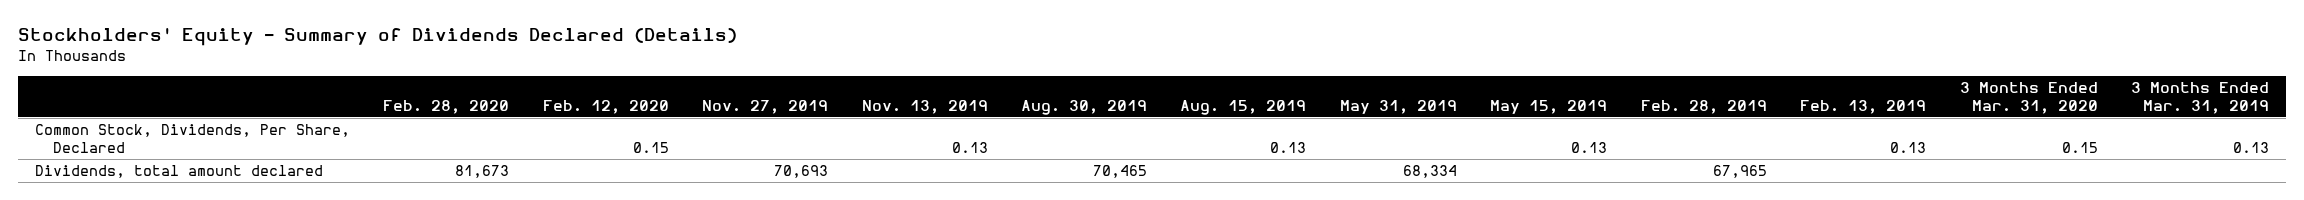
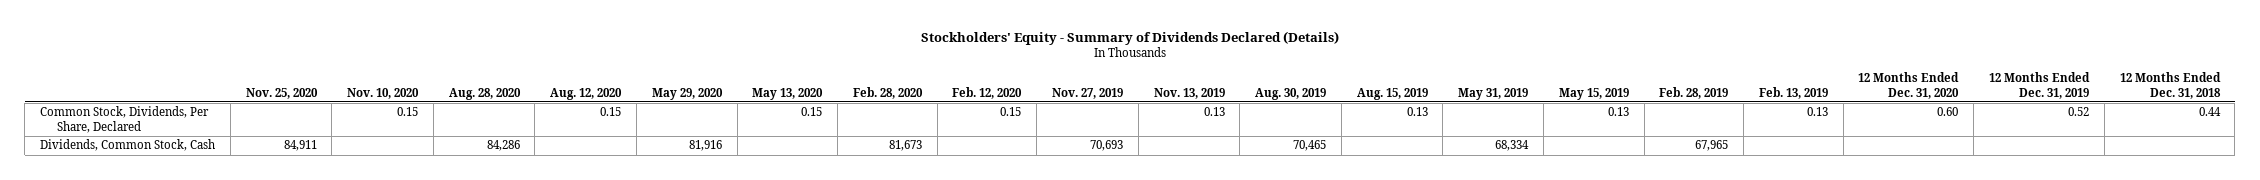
[1959,81,2098,115] 3 Months Ended Mar. 31, 2020 -> none
[2131,81,2270,115] 3 Months Ended Mar. 31, 2019 -> none
none -> [245,87,318,99] Nov. 25, 2020
none -> [347,87,420,99] Nov. 10, 2020
none -> [448,87,521,100] Aug. 28, 2020
none -> [550,87,623,100] Aug. 12, 2020
none -> [651,87,723,100] May 29, 2020
none -> [752,87,824,100] May 13, 2020
none -> [1858,72,1960,99] 12 Months Ended Dec. 31, 2020
none -> [1989,72,2091,99] 12 Months Ended Dec. 31, 2019
none -> [2119,72,2221,99] 12 Months Ended Dec. 31, 2018
[34,164,323,178] Dividends, total amount declared -> [40,139,216,152] Dividends, Common Stock, Cash

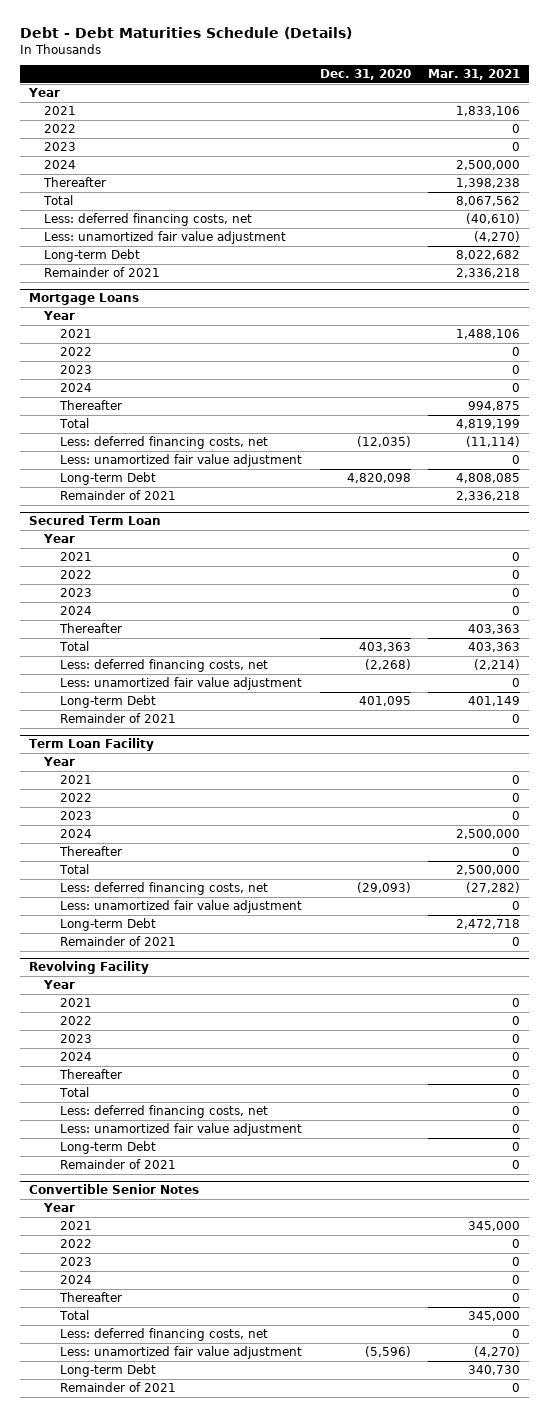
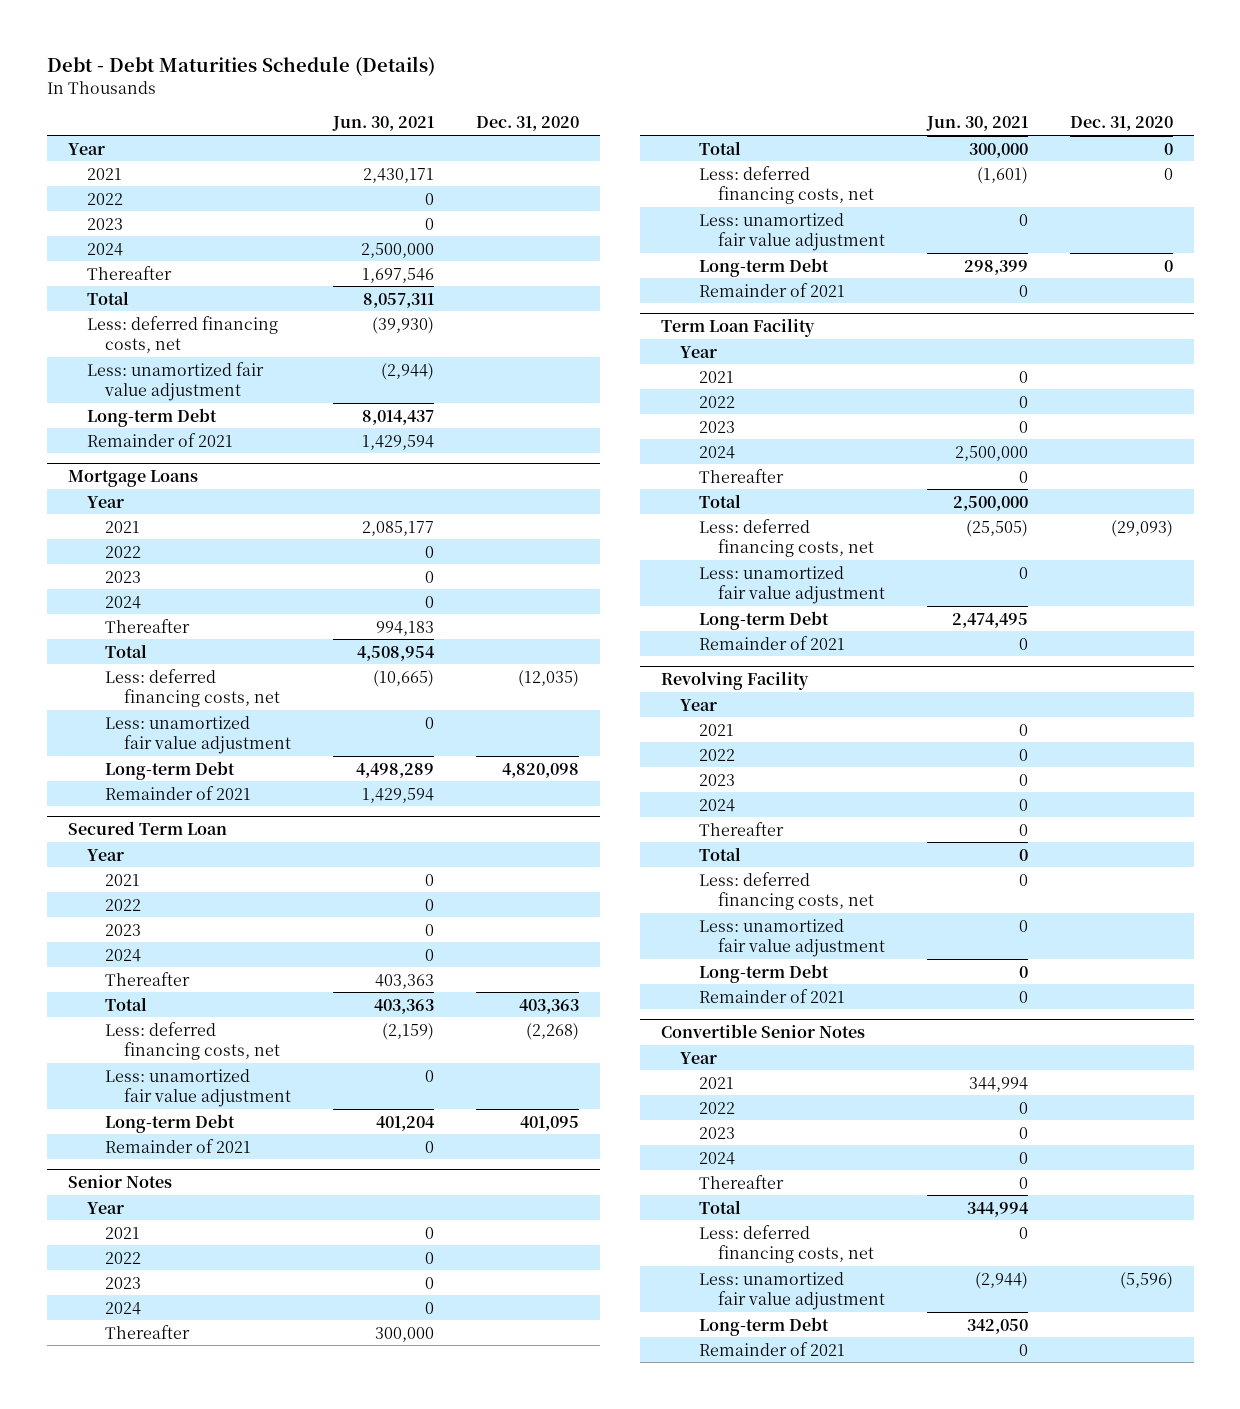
[428,69,521,81] Mar. 31, 2021 -> none
none -> [332,116,435,132] Jun. 30, 2021
none -> [67,1174,172,1188] Senior Notes
none -> [86,1201,124,1214] Year
none -> [105,1226,141,1239] 2021
none -> [105,1251,142,1264] 2022
none -> [105,1276,142,1289] 2023
none -> [105,1301,142,1315] 2024
none -> [105,1324,191,1339] Thereafter
none -> [698,140,741,155] Total
none -> [698,165,874,205] Less: deferred financing costs, net
none -> [698,212,885,252] Less: unamortized fair value adjustment
none -> [698,257,829,277] Long-term Debt
none -> [698,282,845,297] Remainder of 2021

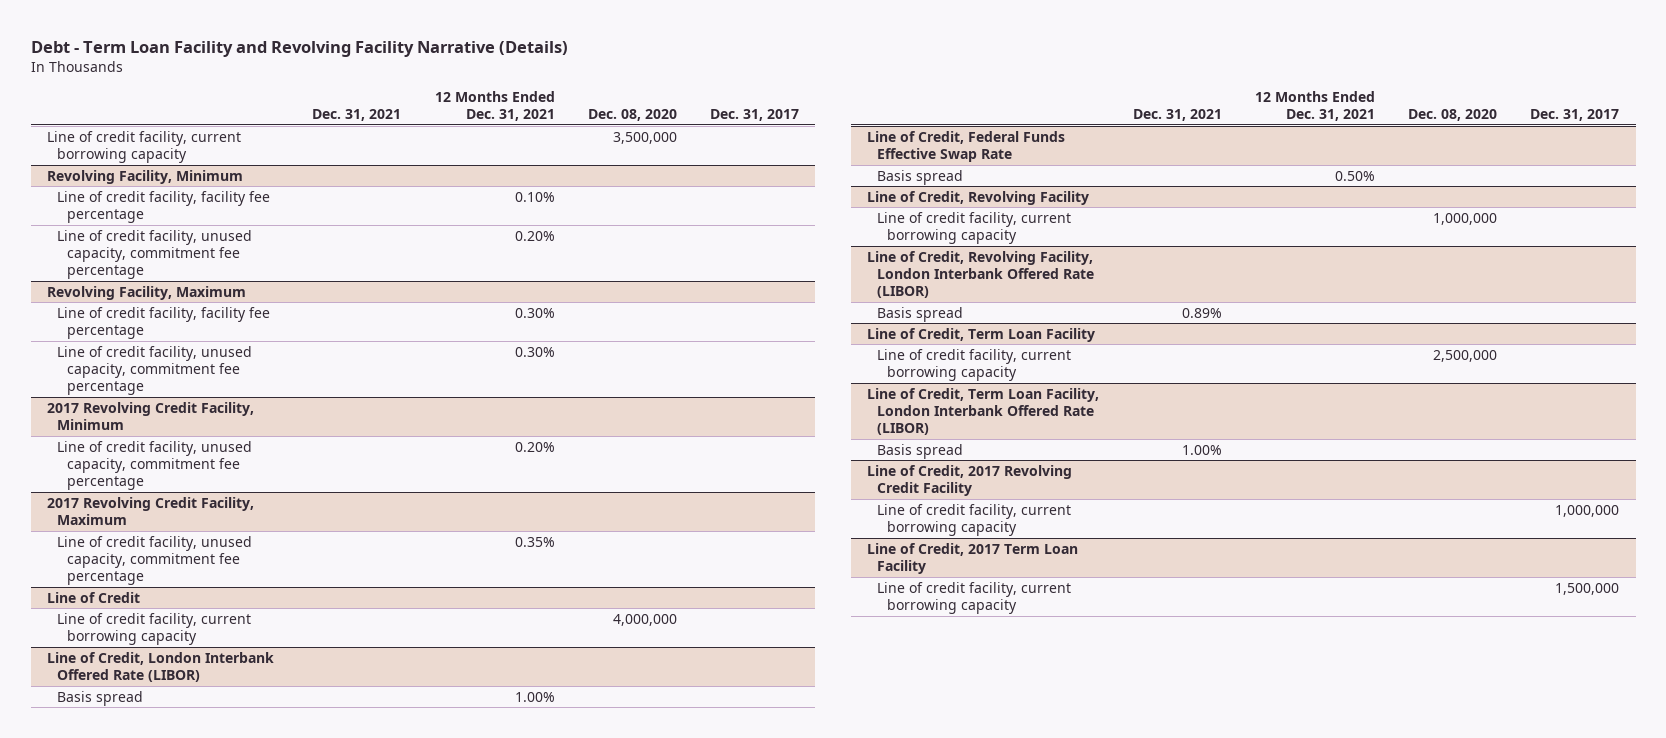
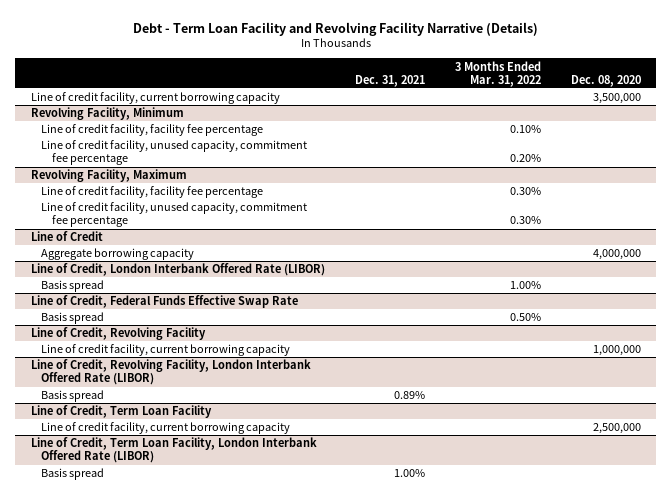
[434,90,555,121] 12 Months Ended Dec. 31, 2021 -> none
[709,108,799,121] Dec. 31, 2017 -> none
none -> [454,60,541,87] 3 Months Ended Mar. 31, 2022
[47,401,255,430] 2017 Revolving Credit Facility, Minimum -> none
[57,440,253,491] Line of credit facility, unused capacity, commitment fee percentage -> none
[47,496,255,525] 2017 Revolving Credit Facility, Maximum -> none
[57,535,253,586] Line of credit facility, unused capacity, commitment fee percentage -> none
[57,612,252,645] Line of credit facility, current borrowing capacity -> none
none -> [41,248,195,261] Aggregate borrowing capacity
[867,464,1073,496] Line of Credit, 2017 Revolving Credit Facility -> none
[877,503,1072,536] Line of credit facility, current borrowing capacity -> none
[867,542,1079,574] Line of Credit, 2017 Term Loan Facility -> none
[877,581,1072,614] Line of credit facility, current borrowing capacity -> none

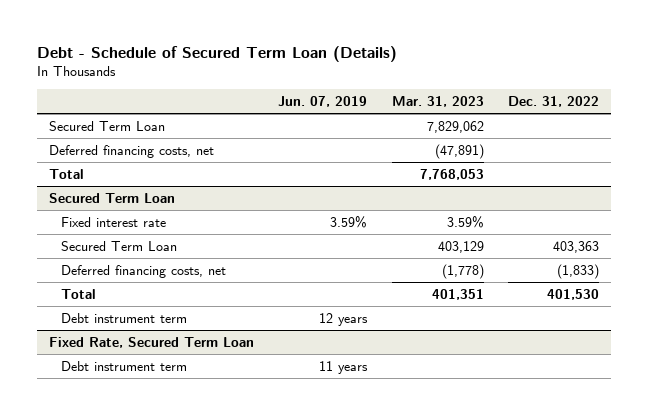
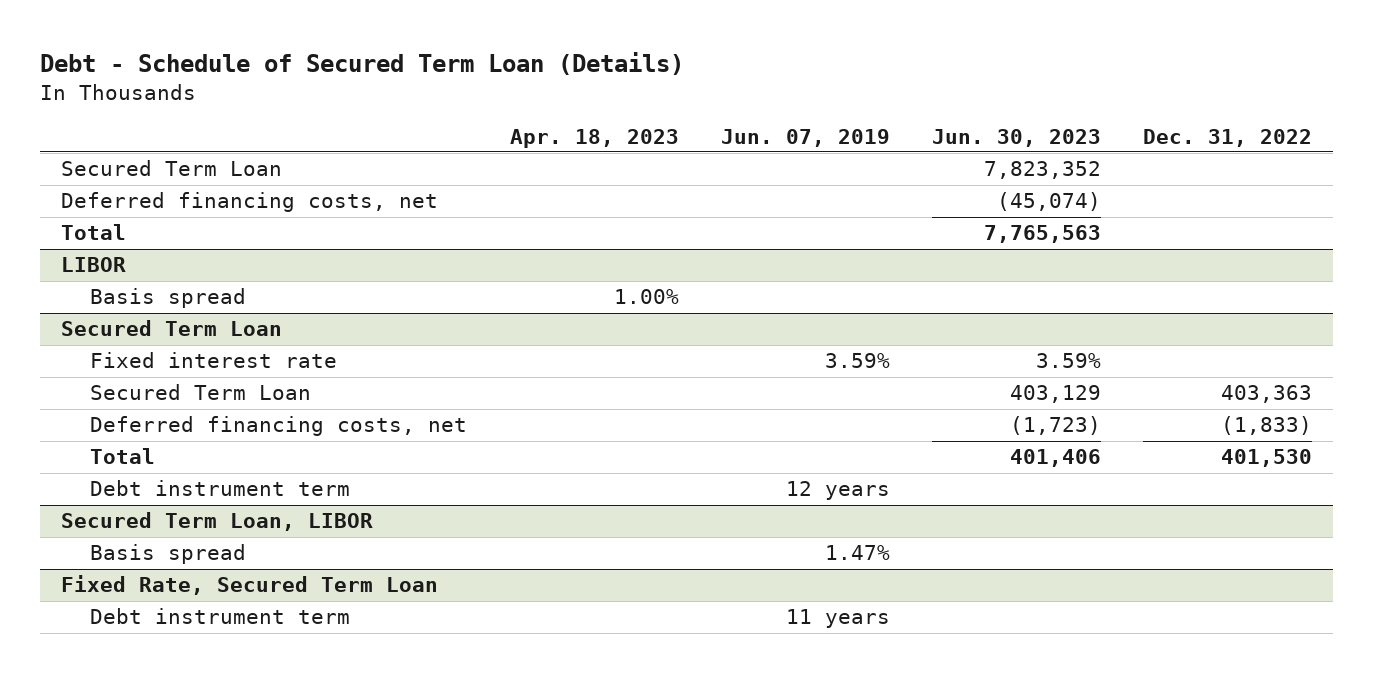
[391,95,484,107] Mar. 31, 2023 -> none
none -> [509,128,679,148] Apr. 18, 2023
none -> [931,128,1101,147] Jun. 30, 2023
none -> [61,257,127,273] LIBOR
none -> [90,288,247,309] Basis spread
none -> [61,512,374,532] Secured Term Loan, LIBOR
none -> [90,544,247,565] Basis spread

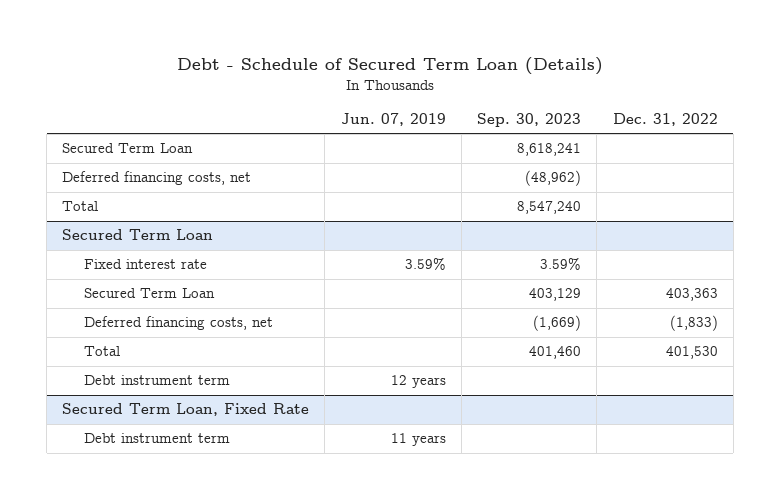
[509,128,679,148] Apr. 18, 2023 -> none
[931,128,1101,147] Jun. 30, 2023 -> none
none -> [477,113,582,128] Sep. 30, 2023
[61,257,127,273] LIBOR -> none
[90,288,247,309] Basis spread -> none
[61,512,374,532] Secured Term Loan, LIBOR -> none
[90,544,247,565] Basis spread -> none
[61,575,439,596] Fixed Rate, Secured Term Loan -> [62,403,310,417] Secured Term Loan, Fixed Rate

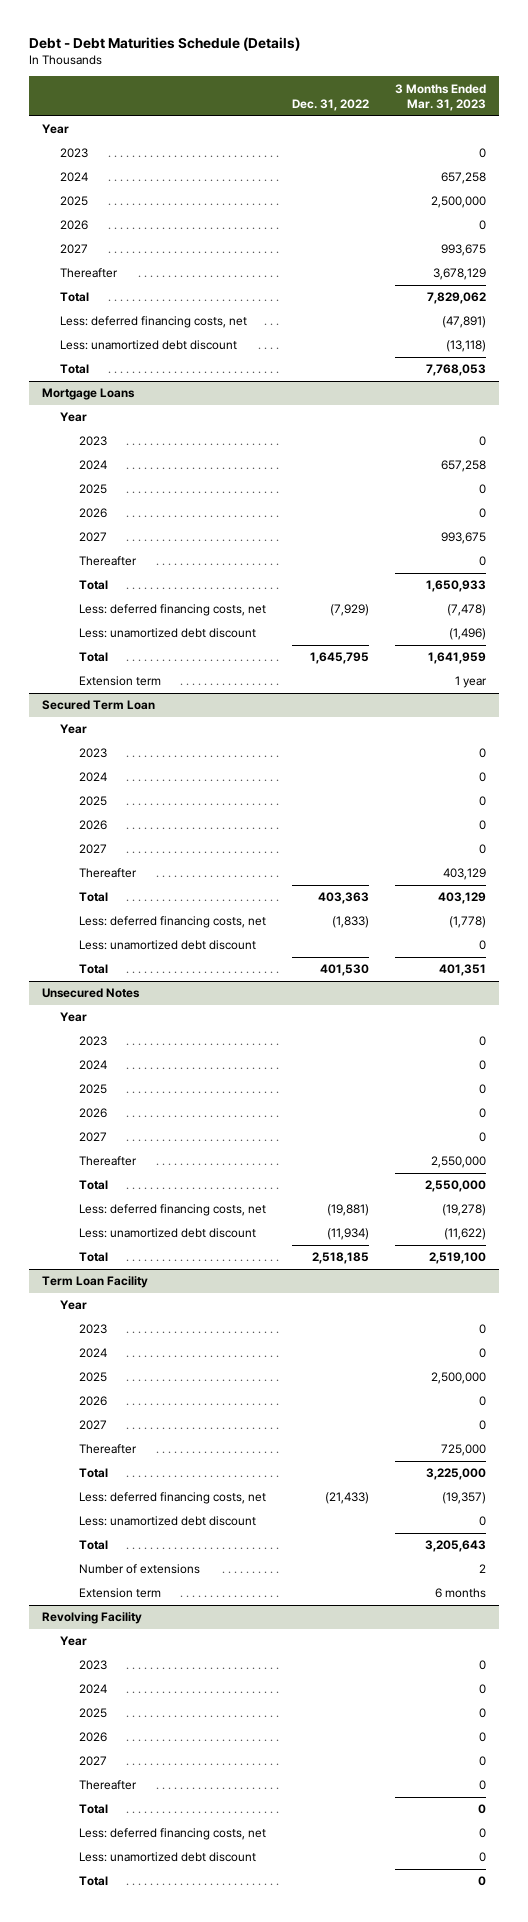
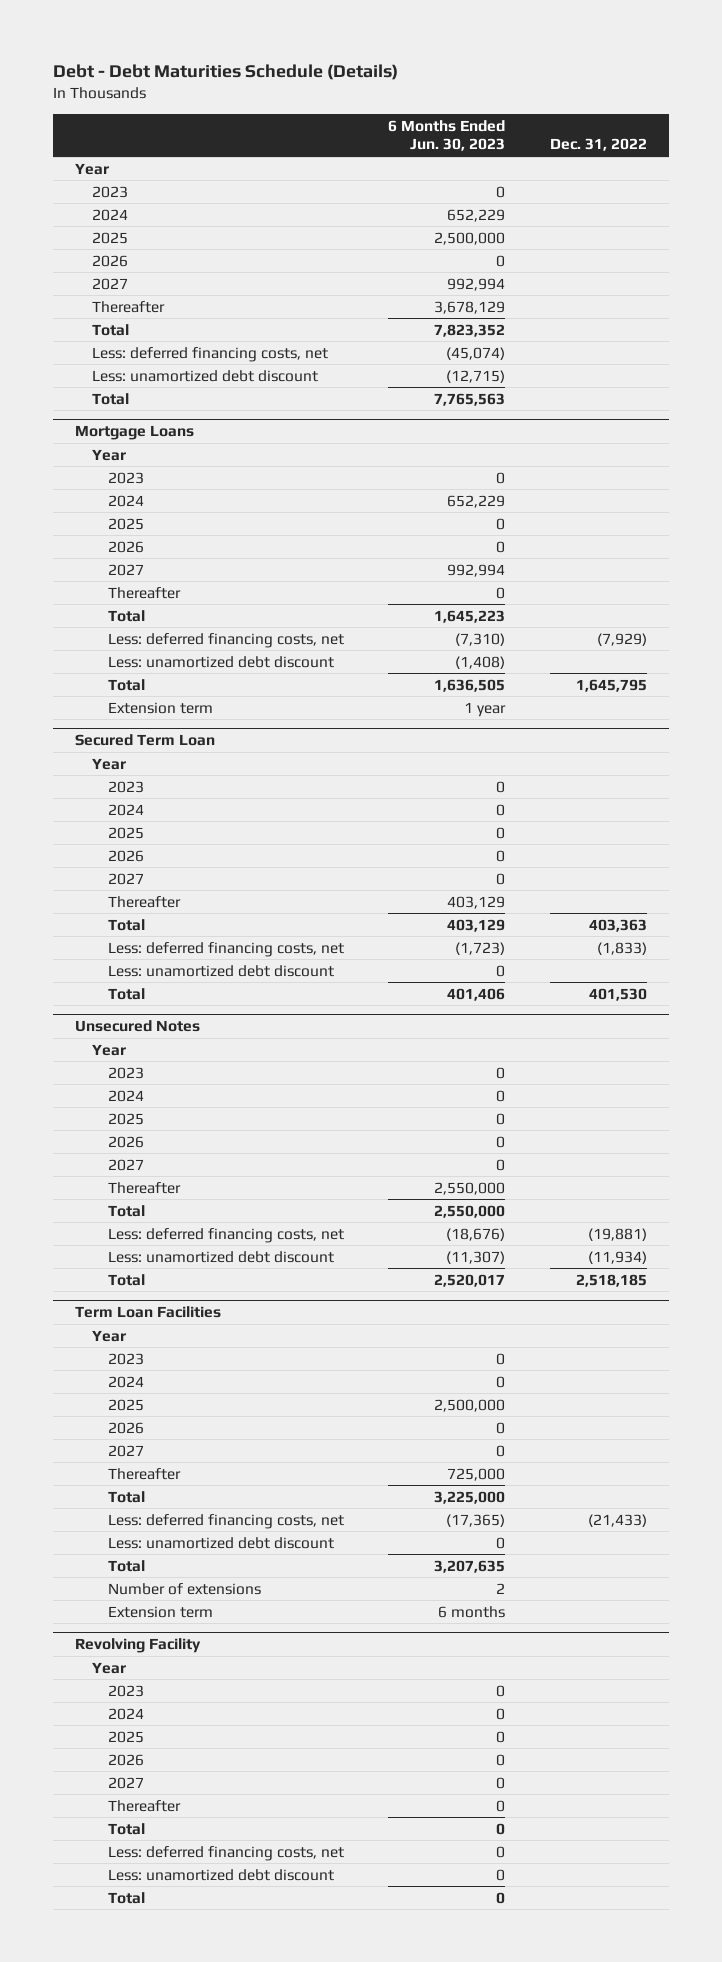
[394,83,486,111] 3 Months Ended Mar. 31, 2023 -> none
none -> [388,119,506,152] 6 Months Ended Jun. 30, 2023
[42,1276,149,1289] Term Loan Facility -> [75,1306,222,1319] Term Loan Facilities

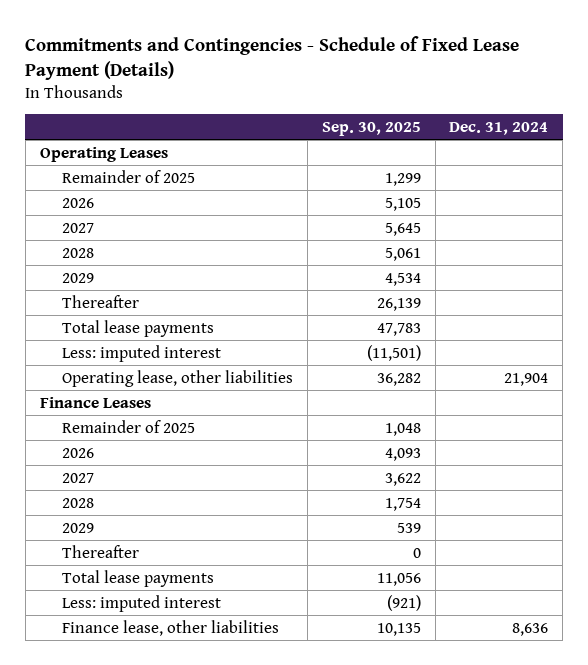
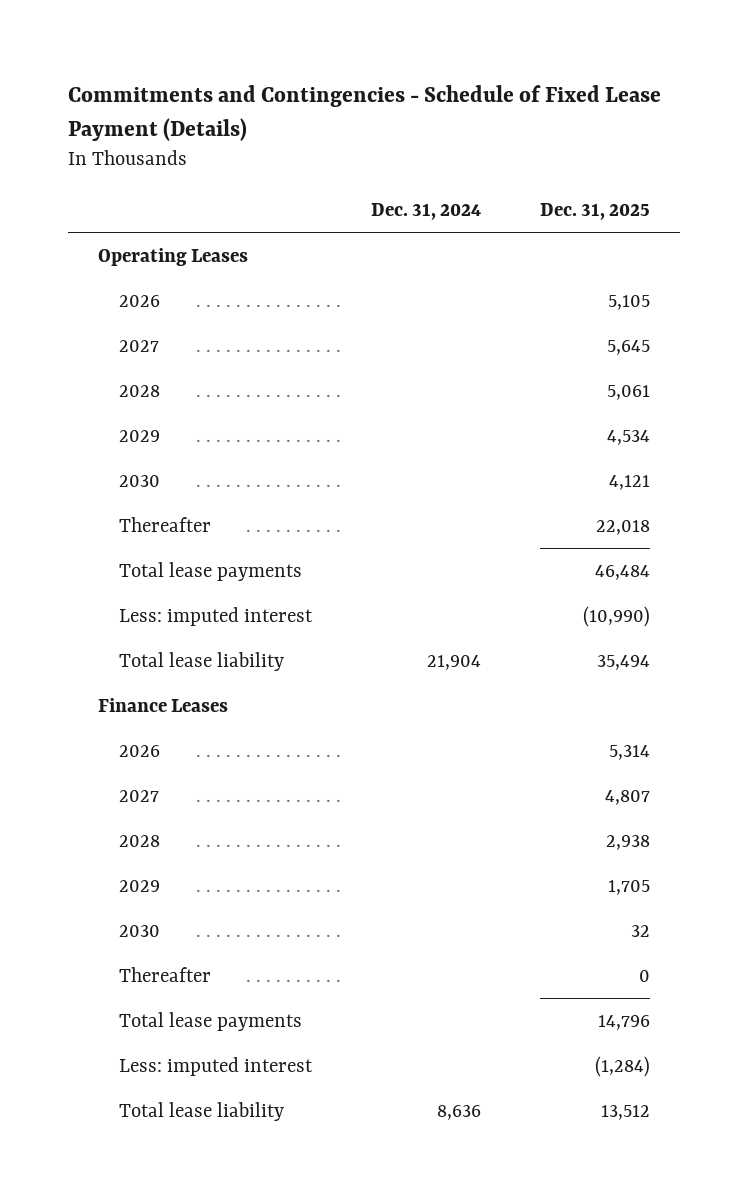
[321,121,421,136] Sep. 30, 2025 -> none
none -> [540,202,651,220] Dec. 31, 2025
[62,169,196,183] Remainder of 2025 -> none
none -> [118,474,160,487] 2030
[62,369,294,387] Operating lease, other liabilities -> [118,651,284,671] Total lease liability
[62,419,196,433] Remainder of 2025 -> none
none -> [118,924,160,937] 2030
[62,619,280,636] Finance lease, other liabilities -> [118,1101,284,1121] Total lease liability

